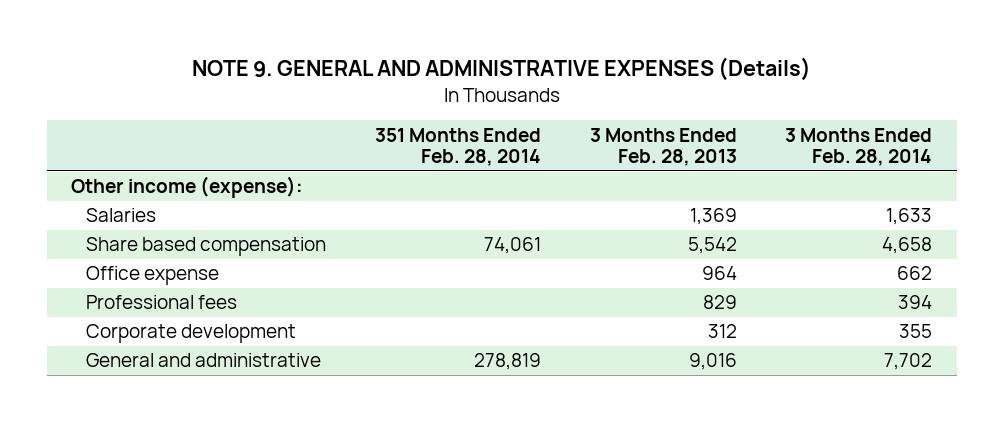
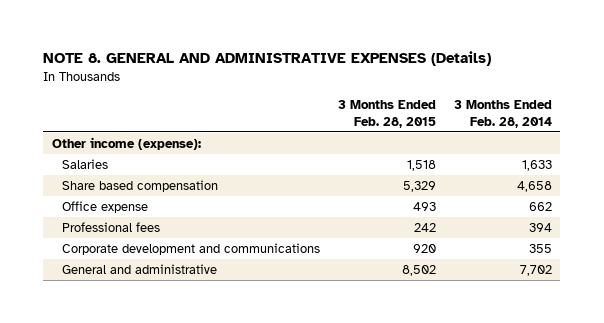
[191,57,811,82] NOTE 9. GENERAL AND ADMINISTRATIVE EXPENSES (Details) -> [43,51,492,67] NOTE 8. GENERAL AND ADMINISTRATIVE EXPENSES (Details)
[375,127,542,167] 351 Months Ended Feb. 28, 2014 -> none
[589,127,737,167] 3 Months Ended Feb. 28, 2013 -> none
none -> [337,99,436,128] 3 Months Ended Feb. 28, 2015
[86,324,297,344] Corporate development -> [62,242,321,255] Corporate development and communications

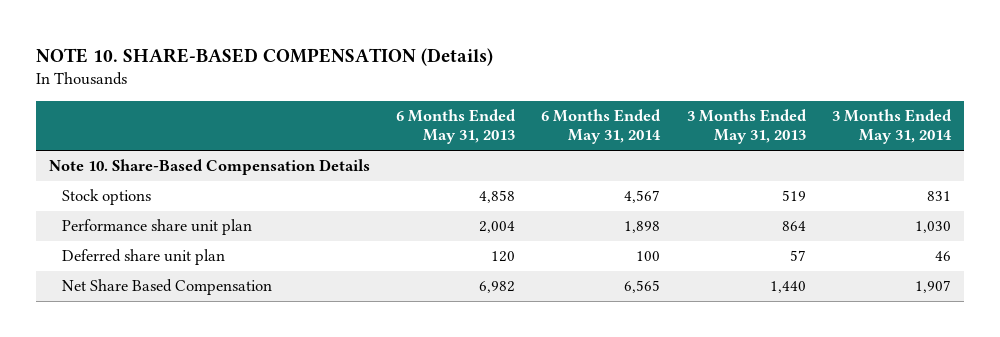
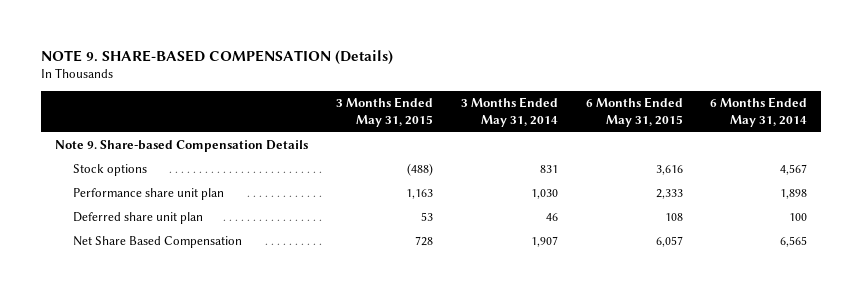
[36,47,494,66] NOTE 10. SHARE-BASED COMPENSATION (Details) -> [40,49,393,65] NOTE 9. SHARE-BASED COMPENSATION (Details)
[396,109,517,145] 6 Months Ended May 31, 2013 -> none
[686,109,807,145] 3 Months Ended May 31, 2013 -> none
none -> [335,97,433,127] 3 Months Ended May 31, 2015
none -> [585,97,683,127] 6 Months Ended May 31, 2015
[49,159,371,176] Note 10. Share-Based Compensation Details -> [54,140,308,153] Note 9. Share-based Compensation Details

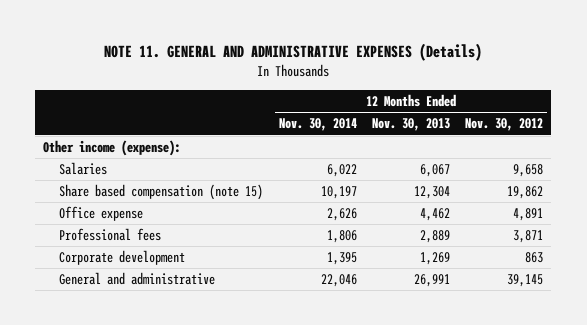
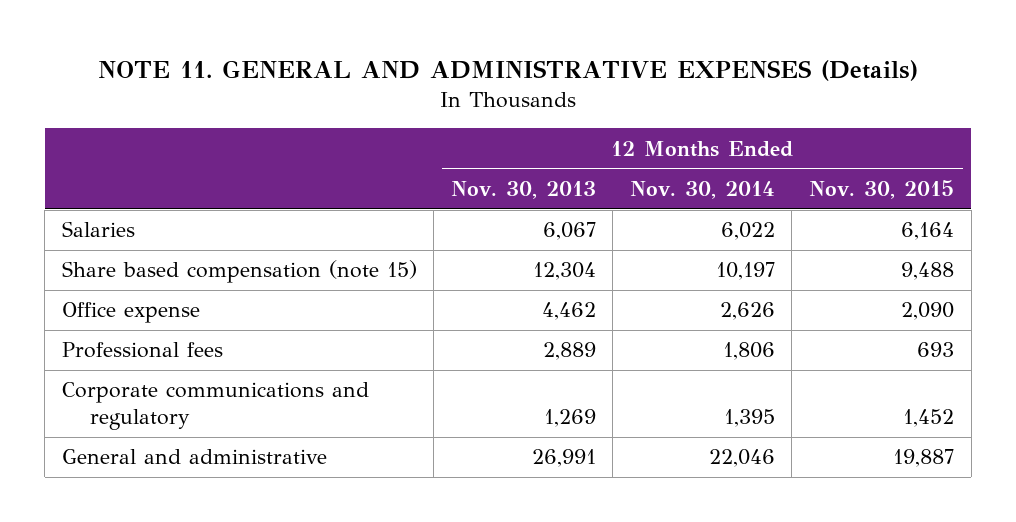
[465,118,544,132] Nov. 30, 2012 -> none
none -> [808,179,954,199] Nov. 30, 2015
[43,140,182,157] Other income (expense): -> none
[59,250,186,266] Corporate development -> [61,382,369,431] Corporate communications and regulatory

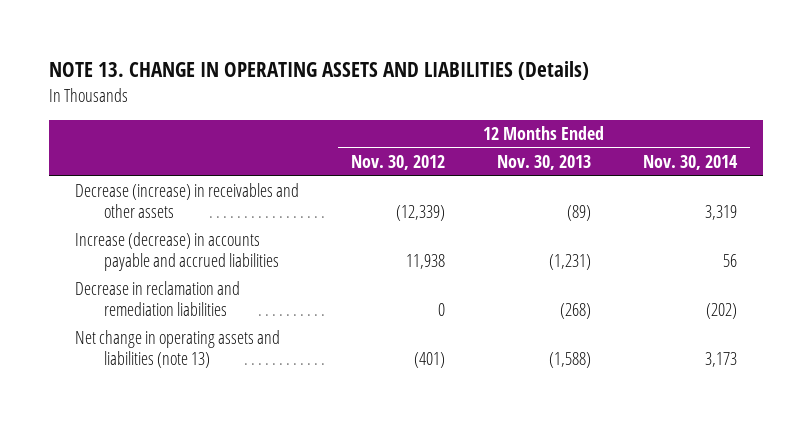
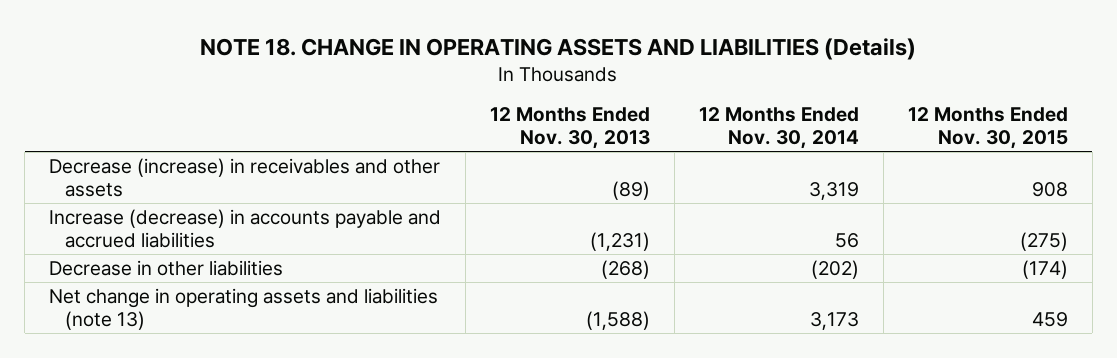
[49,61,590,81] NOTE 13. CHANGE IN OPERATING ASSETS AND LIABILITIES (Details) -> [200,37,917,60] NOTE 18. CHANGE IN OPERATING ASSETS AND LIABILITIES (Details)
[351,155,446,171] Nov. 30, 2012 -> none
none -> [907,107,1068,150] 12 Months Ended Nov. 30, 2015
[75,281,241,317] Decrease in reclamation and remediation liabilities -> [49,259,284,276] Decrease in other liabilities

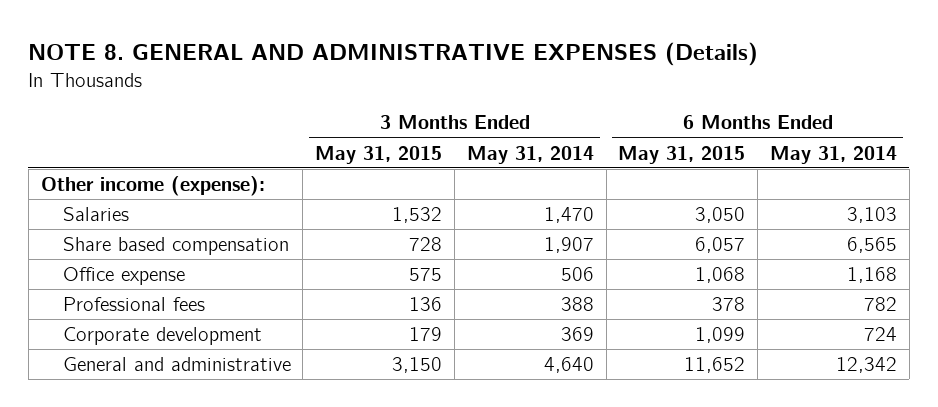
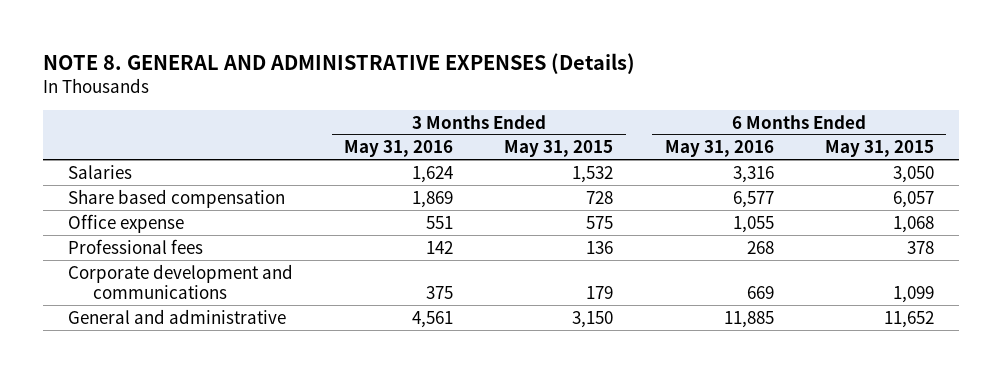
[466,145,594,164] May 31, 2014 -> none
[770,145,898,164] May 31, 2014 -> none
none -> [344,140,454,158] May 31, 2016
none -> [664,140,774,158] May 31, 2016
[40,176,265,197] Other income (expense): -> none
[62,327,262,346] Corporate development -> [68,263,294,299] Corporate development and communications

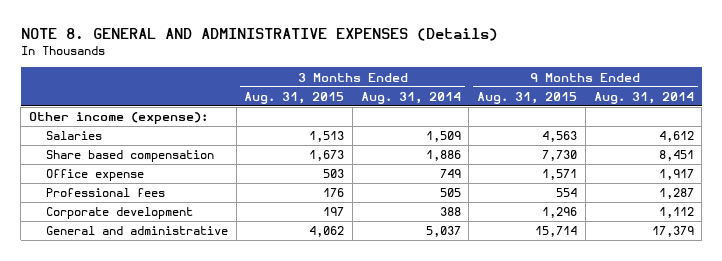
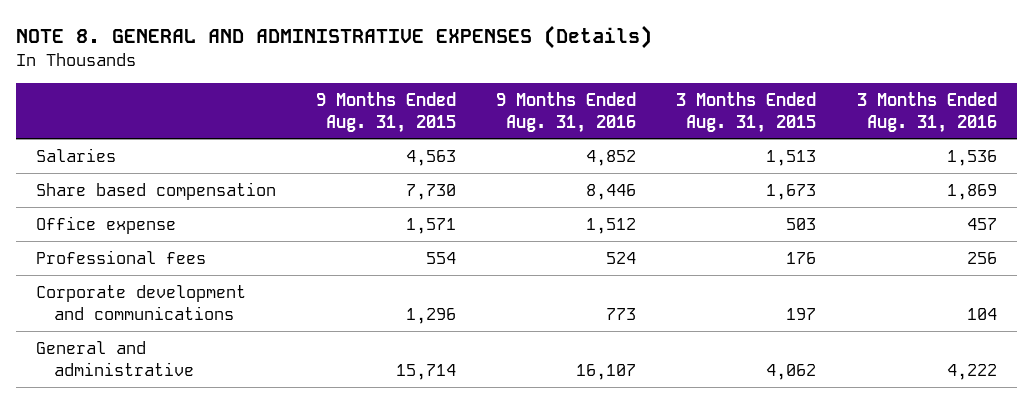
[360,91,461,104] Aug. 31, 2014 -> none
[593,91,694,104] Aug. 31, 2014 -> none
none -> [496,91,637,133] 9 Months Ended Aug. 31, 2016
none -> [856,91,997,133] 3 Months Ended Aug. 31, 2016
[28,112,208,125] Other income (expense): -> none
[46,207,194,220] Corporate development -> [36,284,247,320] Corporate development and communications

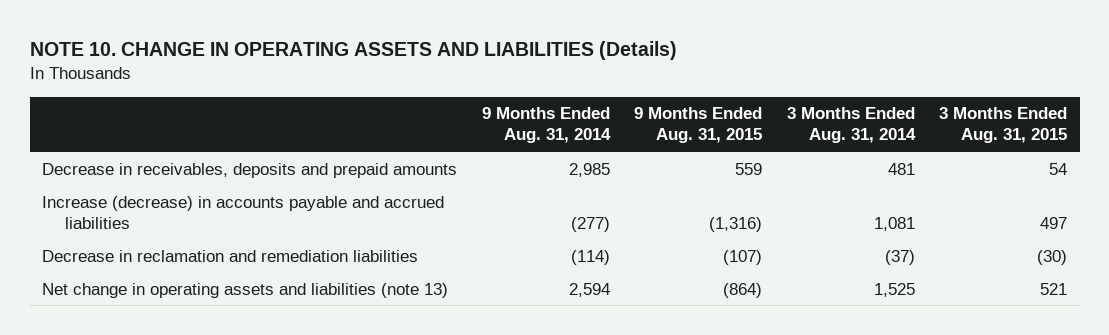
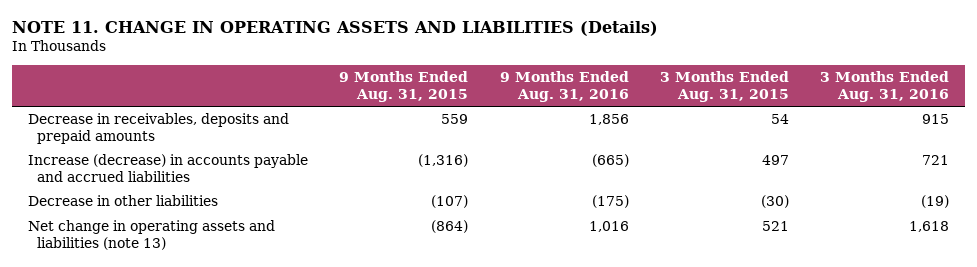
[29,41,677,61] NOTE 10. CHANGE IN OPERATING ASSETS AND LIABILITIES (Details) -> [11,20,658,36] NOTE 11. CHANGE IN OPERATING ASSETS AND LIABILITIES (Details)
[481,107,611,144] 9 Months Ended Aug. 31, 2014 -> none
[786,107,916,144] 3 Months Ended Aug. 31, 2014 -> none
none -> [499,71,629,102] 9 Months Ended Aug. 31, 2016
none -> [820,71,950,102] 3 Months Ended Aug. 31, 2016
[41,249,418,262] Decrease in reclamation and remediation liabilities -> [27,195,218,207] Decrease in other liabilities

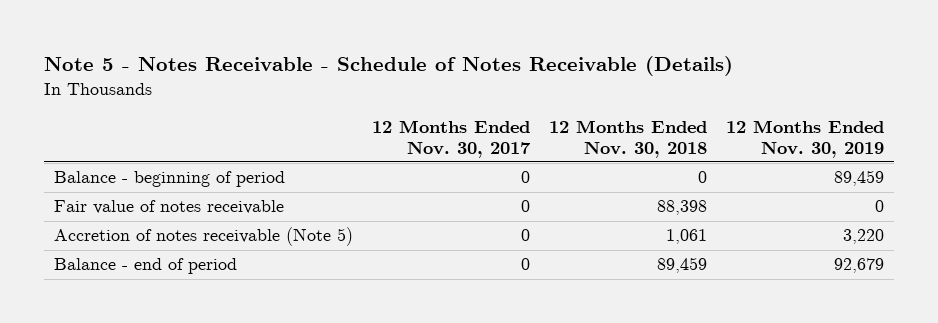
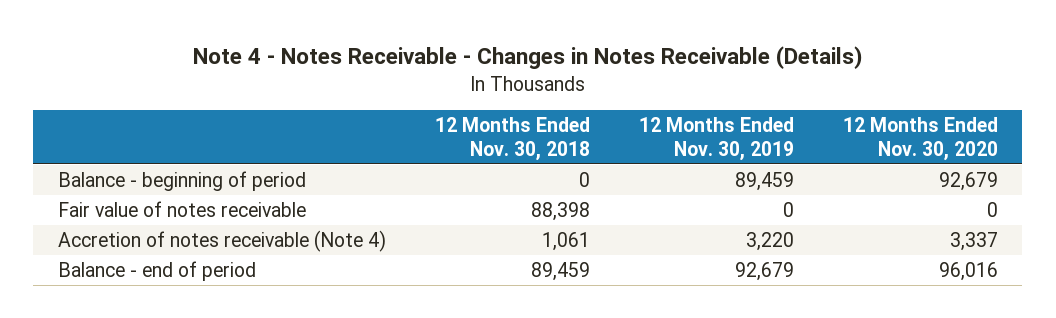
[44,56,734,77] Note 5 - Notes Receivable - Schedule of Notes Receivable (Details) -> [192,45,862,69] Note 4 - Notes Receivable - Changes in Notes Receivable (Details)
[371,119,531,158] 12 Months Ended Nov. 30, 2017 -> none
none -> [842,117,998,161] 12 Months Ended Nov. 30, 2020
[53,227,353,247] Accretion of notes receivable (Note 5) -> [57,230,386,253] Accretion of notes receivable (Note 4)

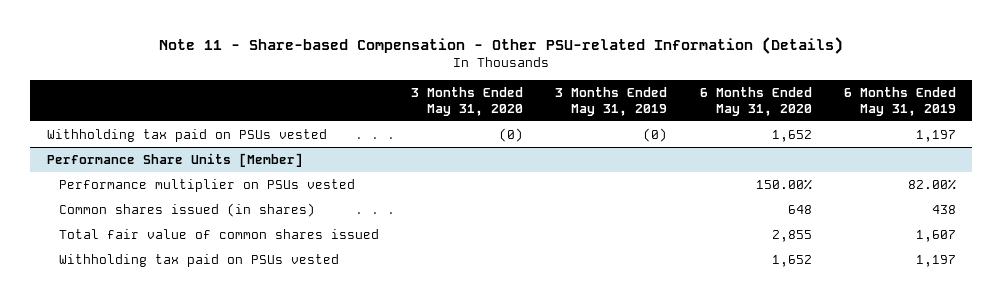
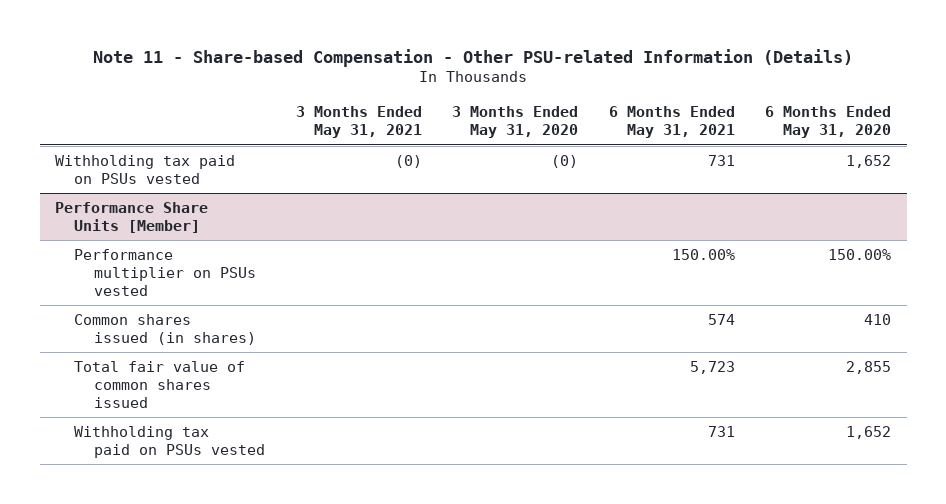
[555,86,668,116] 3 Months Ended May 31, 2019 -> none
[844,86,957,116] 6 Months Ended May 31, 2019 -> none
none -> [295,106,422,139] 3 Months Ended May 31, 2021
none -> [608,106,735,139] 6 Months Ended May 31, 2021
[787,204,812,214] 648 -> [864,314,892,326] 410

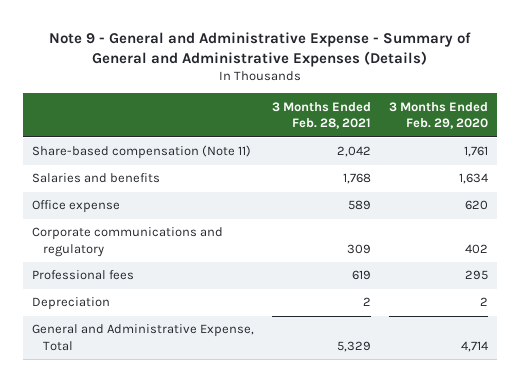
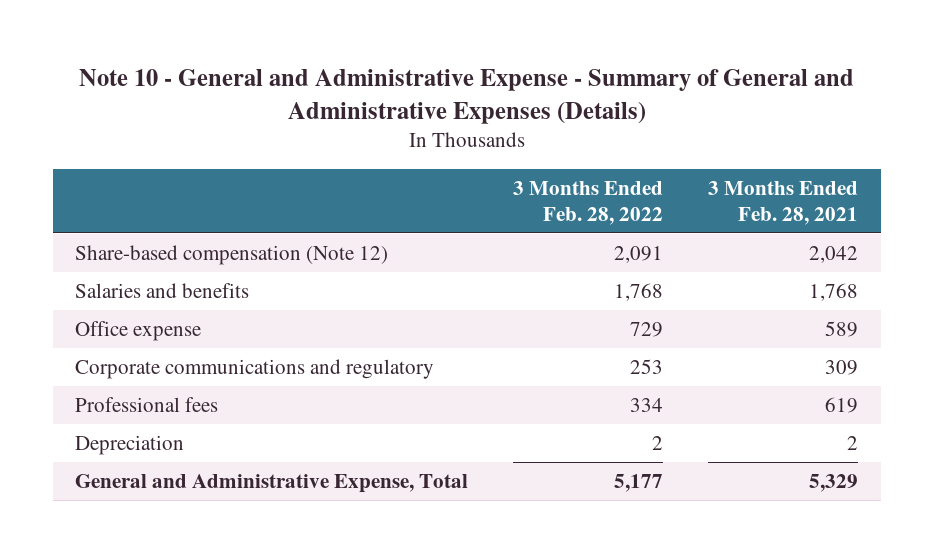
[48,31,471,67] Note 9 - General and Administrative Expense - Summary of General and Administrative Expenses (Details) -> [78,68,854,124] Note 10 - General and Administrative Expense - Summary of General and Administrative Expenses (Details)
[388,101,488,130] 3 Months Ended Feb. 29, 2020 -> none
none -> [513,180,664,225] 3 Months Ended Feb. 28, 2022
[31,145,251,160] Share-based compensation (Note 11) -> [75,245,389,266] Share-based compensation (Note 12)

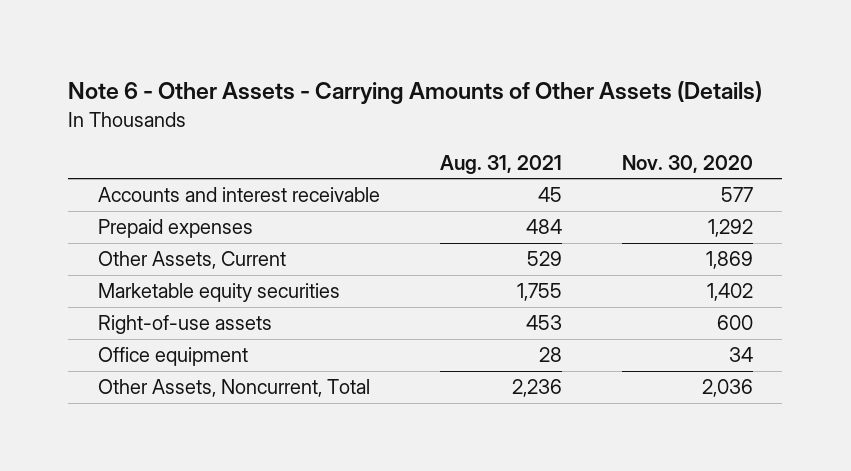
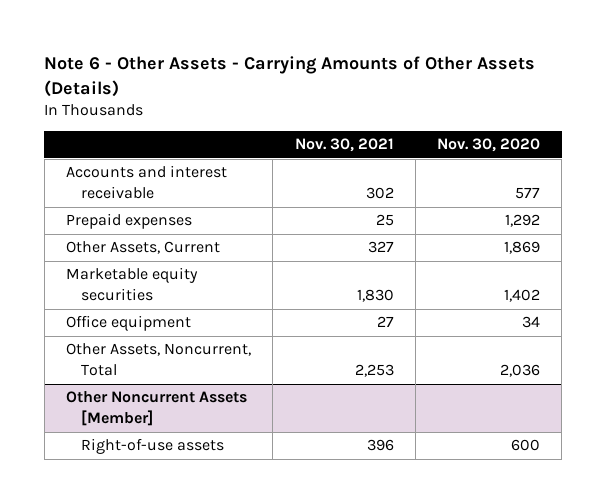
[439,154,562,174] Aug. 31, 2021 -> none
none -> [294,138,394,153] Nov. 30, 2021
[98,315,273,335] Right-of-use assets -> none
none -> [66,391,248,427] Other Noncurrent Assets [Member]
none -> [80,438,224,455] Right-of-use assets

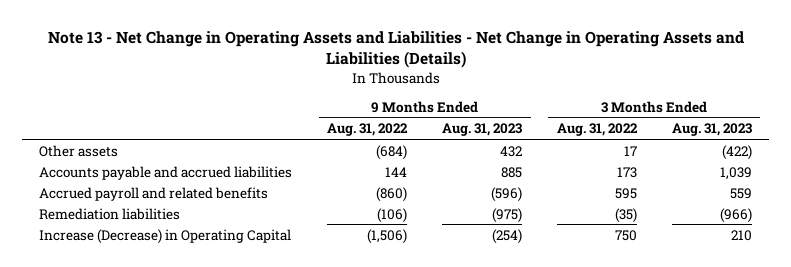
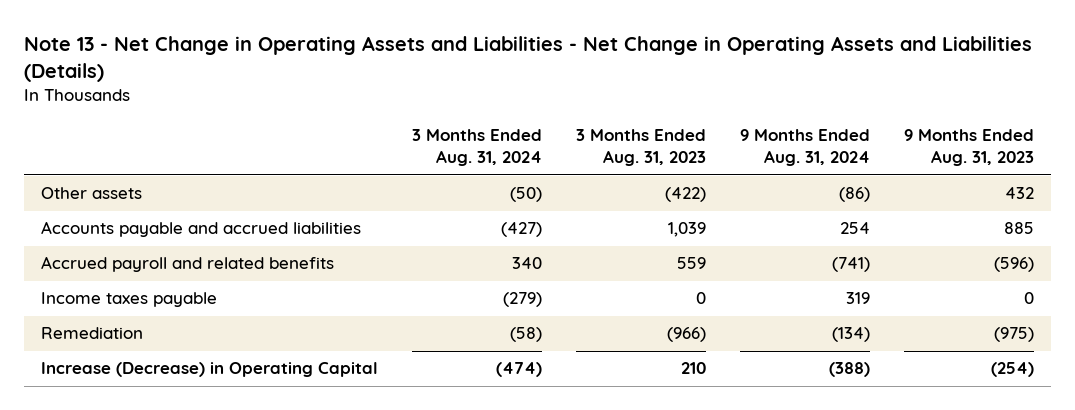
[327,123,409,137] Aug. 31, 2022 -> none
[556,123,638,137] Aug. 31, 2022 -> none
none -> [411,129,542,167] 3 Months Ended Aug. 31, 2024
none -> [739,129,870,167] 9 Months Ended Aug. 31, 2024
none -> [41,292,218,308] Income taxes payable
[39,207,181,220] Remediation liabilities -> [41,327,144,340] Remediation

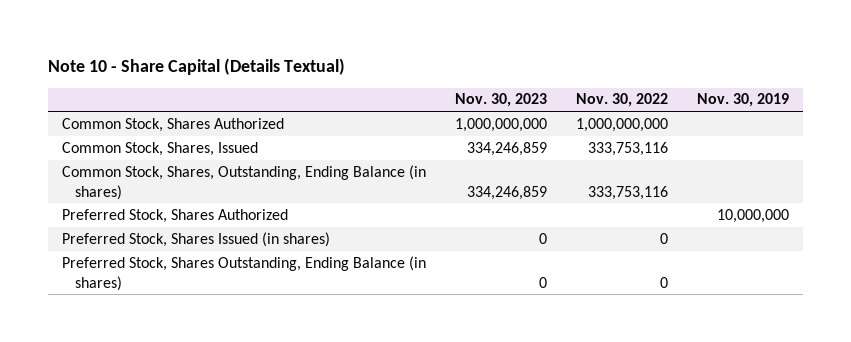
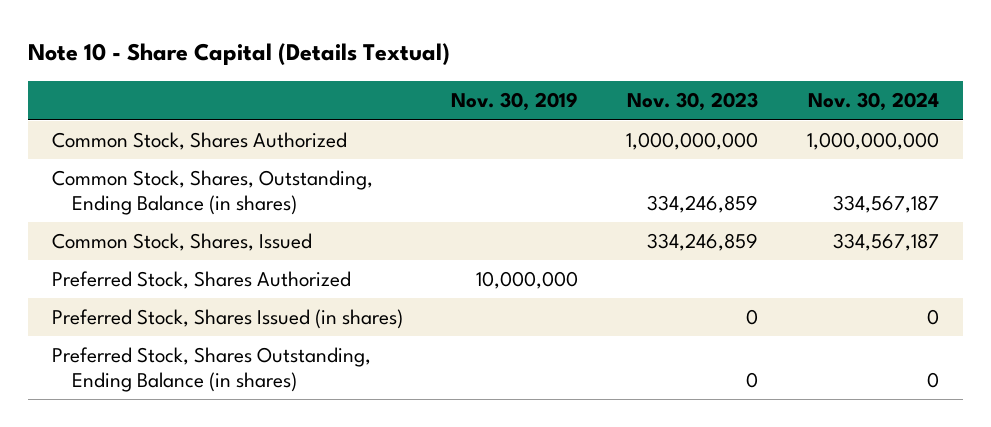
[576,93,669,108] Nov. 30, 2022 -> none
none -> [807,92,939,112] Nov. 30, 2024
[62,141,259,156] Common Stock, Shares, Issued -> [51,233,312,252] Common Stock, Shares, Issued

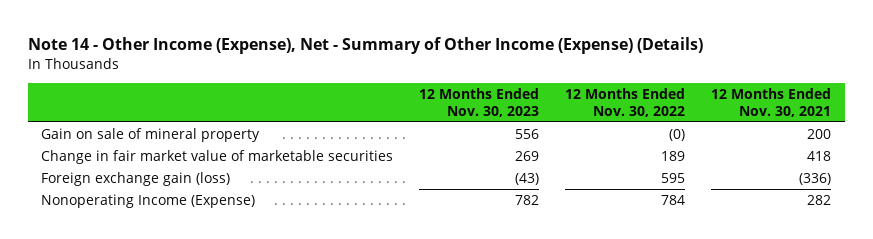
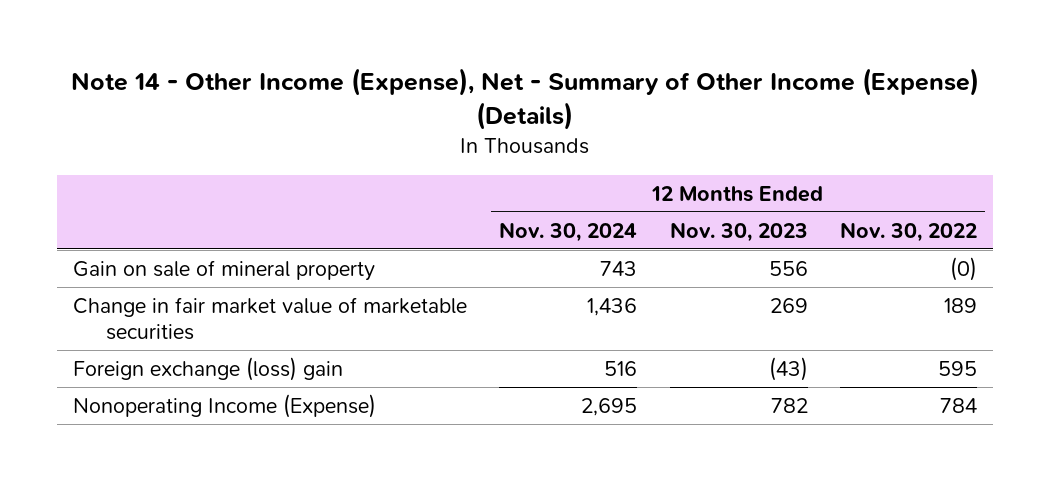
[711,87,832,117] 12 Months Ended Nov. 30, 2021 -> none
none -> [499,221,638,242] Nov. 30, 2024
[41,171,231,186] Foreign exchange gain (loss) -> [72,356,343,381] Foreign exchange (loss) gain

